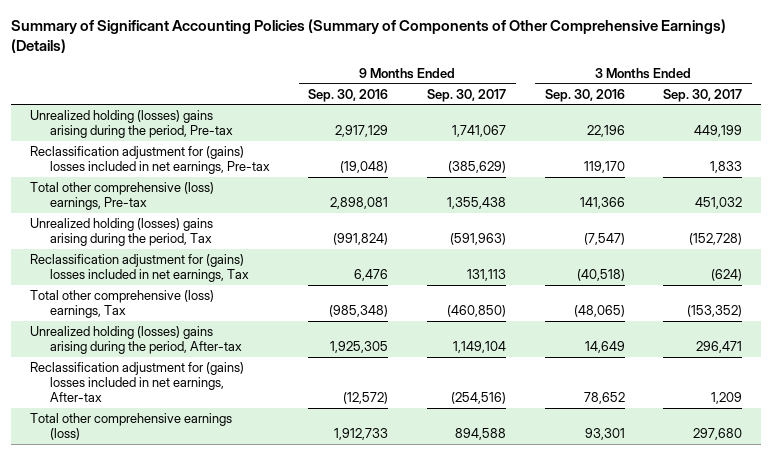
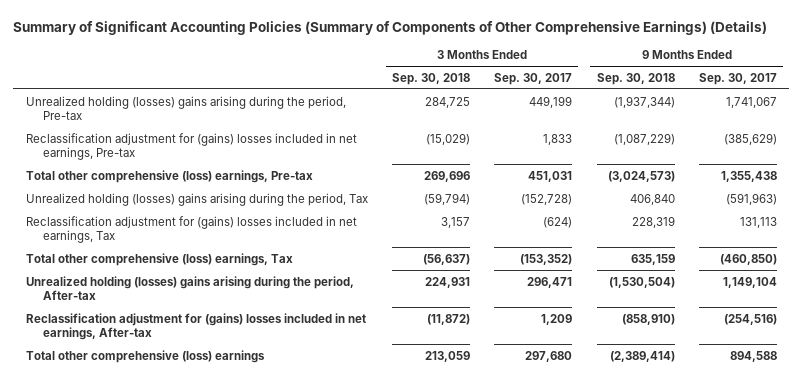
[308,88,389,102] Sep. 30, 2016 -> none
[544,88,625,102] Sep. 30, 2016 -> none
none -> [391,72,470,85] Sep. 30, 2018
none -> [596,72,675,85] Sep. 30, 2018
[695,197,743,210] 451,032 -> [528,170,573,182] 451,031
[29,412,232,441] Total other comprehensive earnings (loss) -> [25,349,265,363] Total other comprehensive (loss) earnings

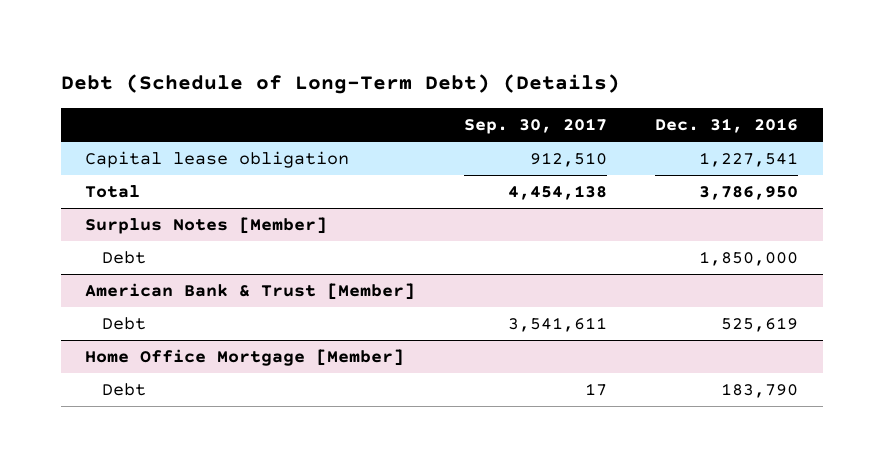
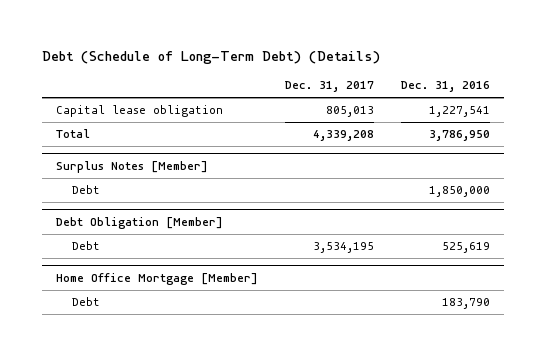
[463,118,607,135] Sep. 30, 2017 -> none
none -> [285,81,375,93] Dec. 31, 2017
[84,283,415,301] American Bank & Trust [Member] -> [55,217,223,230] Debt Obligation [Member]

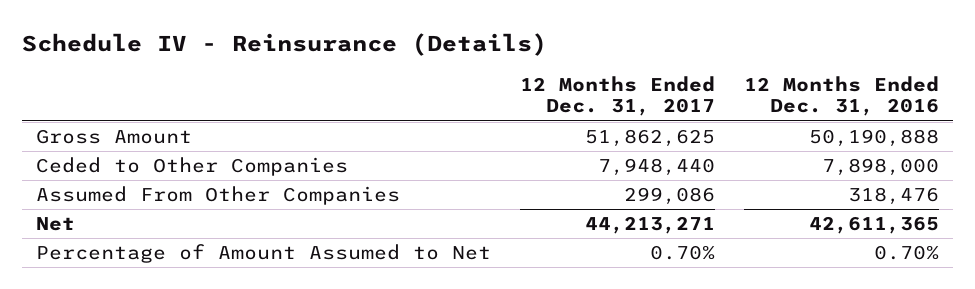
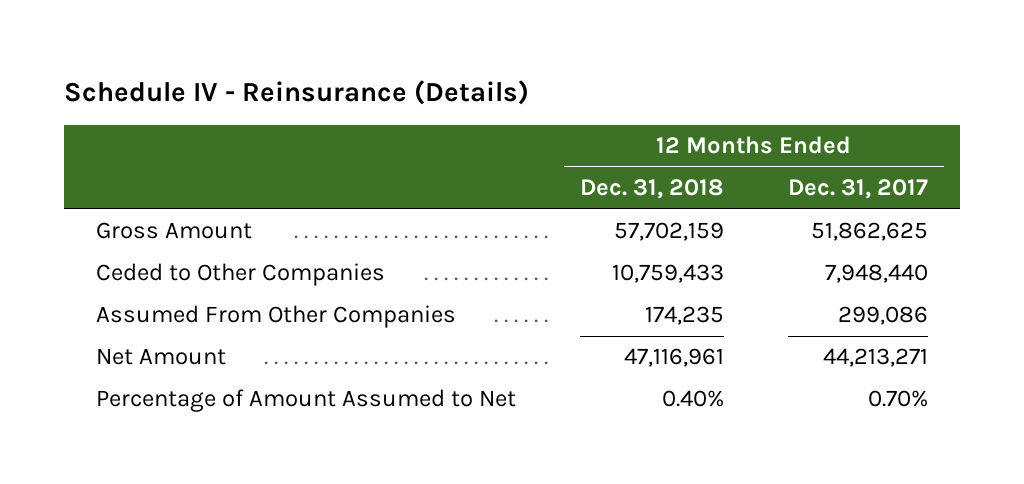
[743,75,939,117] 12 Months Ended Dec. 31, 2016 -> none
none -> [580,179,725,200] Dec. 31, 2018
[36,217,76,232] Net -> [96,348,227,366] Net Amount

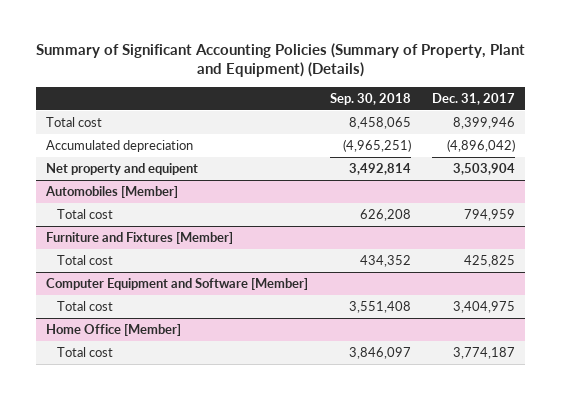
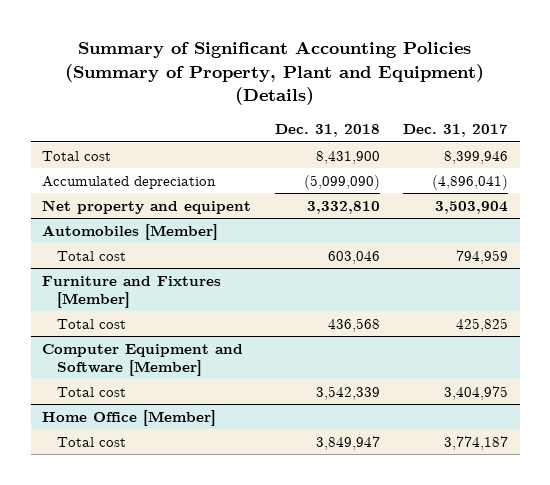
[329,92,411,105] Sep. 30, 2018 -> none
none -> [274,124,380,138] Dec. 31, 2018
[446,138,515,152] (4,896,042) -> [431,174,508,190] (4,896,041)

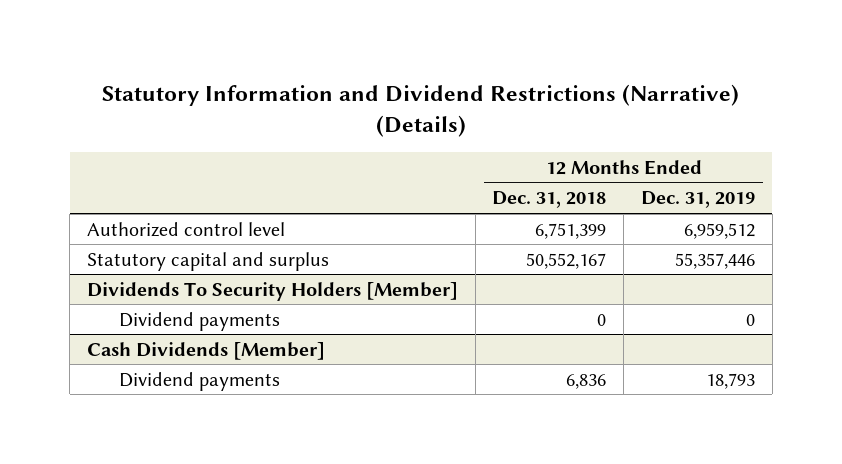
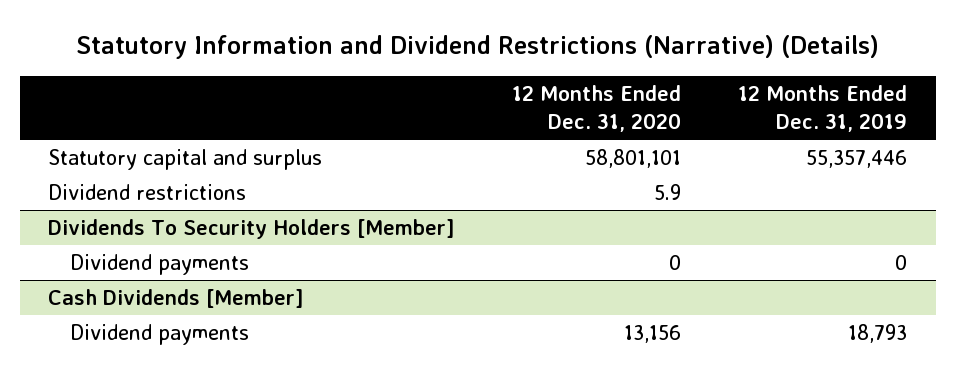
[492,191,607,209] Dec. 31, 2018 -> none
none -> [512,85,682,133] 12 Months Ended Dec. 31, 2020
[86,221,285,237] Authorized control level -> none
none -> [48,184,247,201] Dividend restrictions

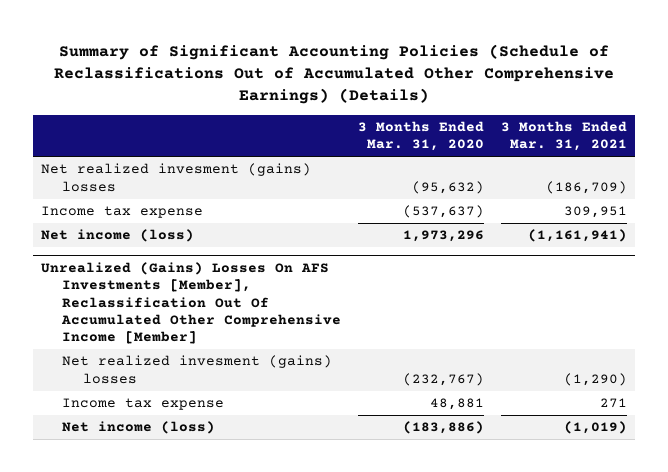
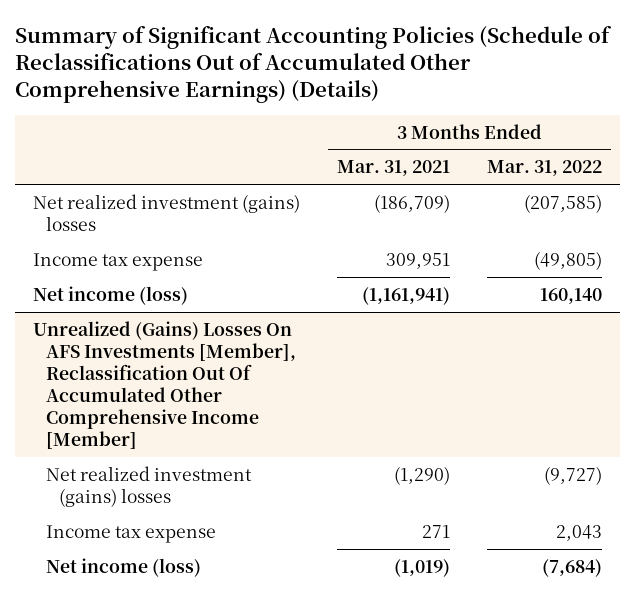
[358,120,485,152] 3 Months Ended Mar. 31, 2020 -> none
none -> [486,160,602,177] Mar. 31, 2022
[41,163,312,192] Net realized invesment (gains) losses -> [33,193,301,231] Net realized investment (gains) losses
[62,355,333,384] Net realized invesment (gains) losses -> [46,465,253,507] Net realized investment (gains) losses

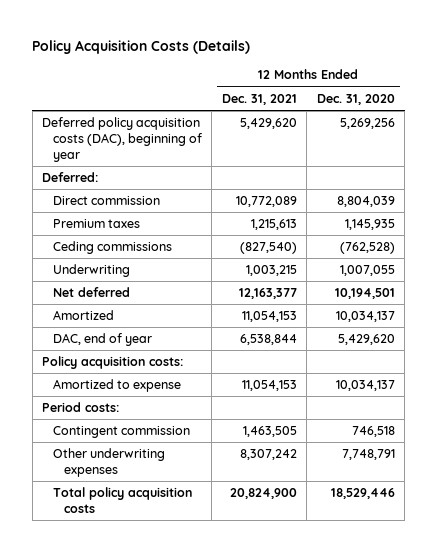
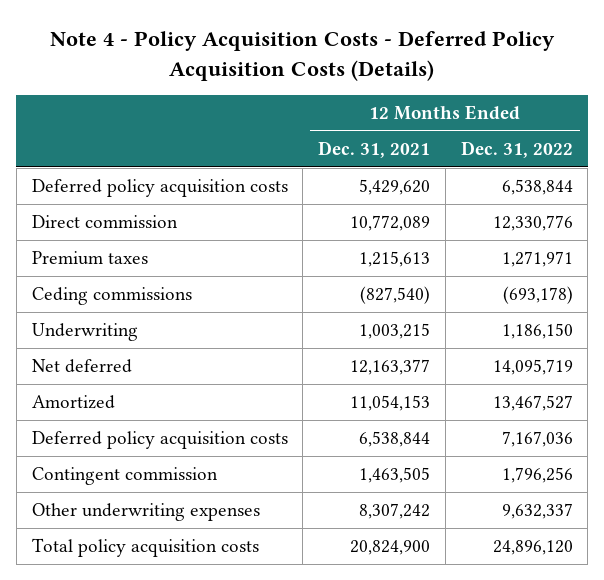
[32,40,251,55] Policy Acquisition Costs (Details) -> [50,31,556,81] Note 4 - Policy Acquisition Costs - Deferred Policy Acquisition Costs (Details)
[316,93,395,105] Dec. 31, 2020 -> none
none -> [460,141,573,159] Dec. 31, 2022
[42,172,99,183] Deferred: -> none
[42,117,202,162] Deferred policy acquisition costs (DAC), beginning of year -> [31,179,288,198] Deferred policy acquisition costs
[42,356,184,370] Policy acquisition costs: -> none
[52,379,181,393] Amortized to expense -> none
[42,402,120,413] Period costs: -> none
[52,333,152,347] DAC, end of year -> [31,431,288,450] Deferred policy acquisition costs

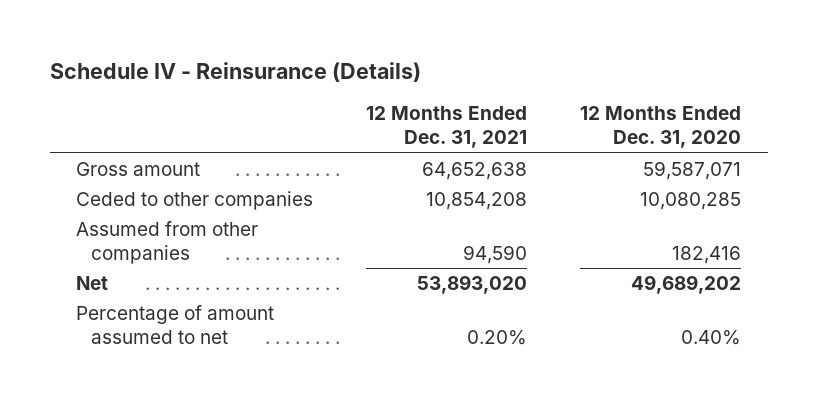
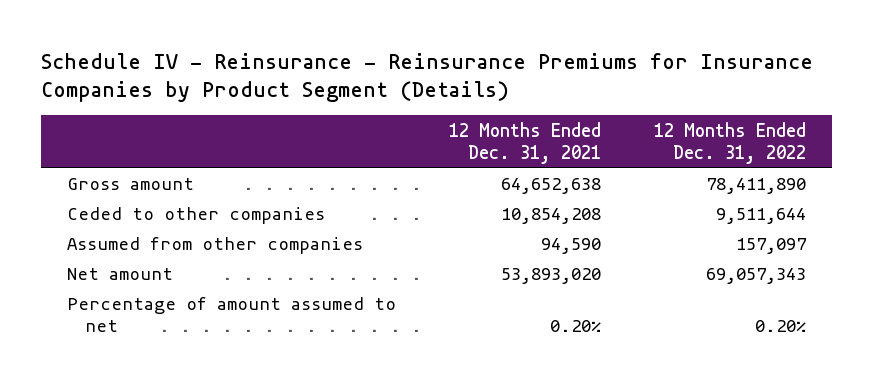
[50,62,422,83] Schedule IV - Reinsurance (Details) -> [40,52,813,103] Schedule IV - Reinsurance - Reinsurance Premiums for Insurance Companies by Product Segment (Details)
[580,106,742,149] 12 Months Ended Dec. 31, 2020 -> none
none -> [653,121,806,164] 12 Months Ended Dec. 31, 2022
[76,275,109,290] Net -> [66,268,173,281] Net amount

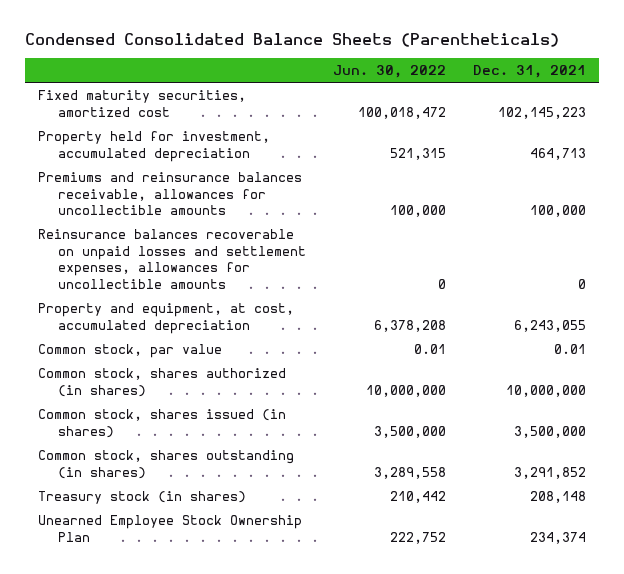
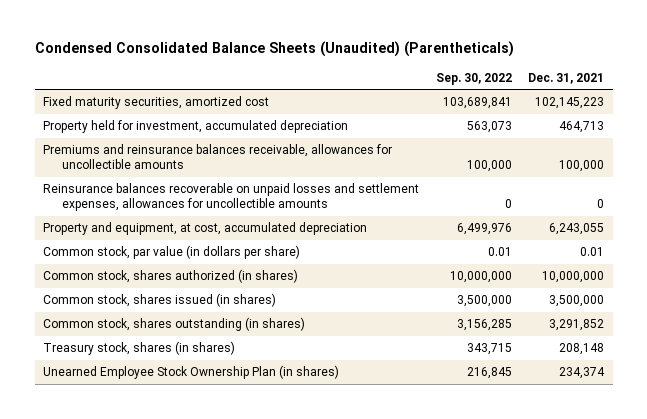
[25,33,560,48] Condensed Consolidated Balance Sheets (Parentheticals) -> [34,41,514,58] Condensed Consolidated Balance Sheets (Unaudited) (Parentheticals)
[332,65,446,79] Jun. 30, 2022 -> none
none -> [435,72,512,85] Sep. 30, 2022
[38,343,223,358] Common stock, par value -> [43,245,301,260] Common stock, par value (in dollars per share)
[38,490,247,504] Treasury stock (in shares) -> [43,341,236,356] Treasury stock, shares (in shares)
[38,514,303,542] Unearned Employee Stock Ownership Plan -> [43,365,340,380] Unearned Employee Stock Ownership Plan (in shares)

